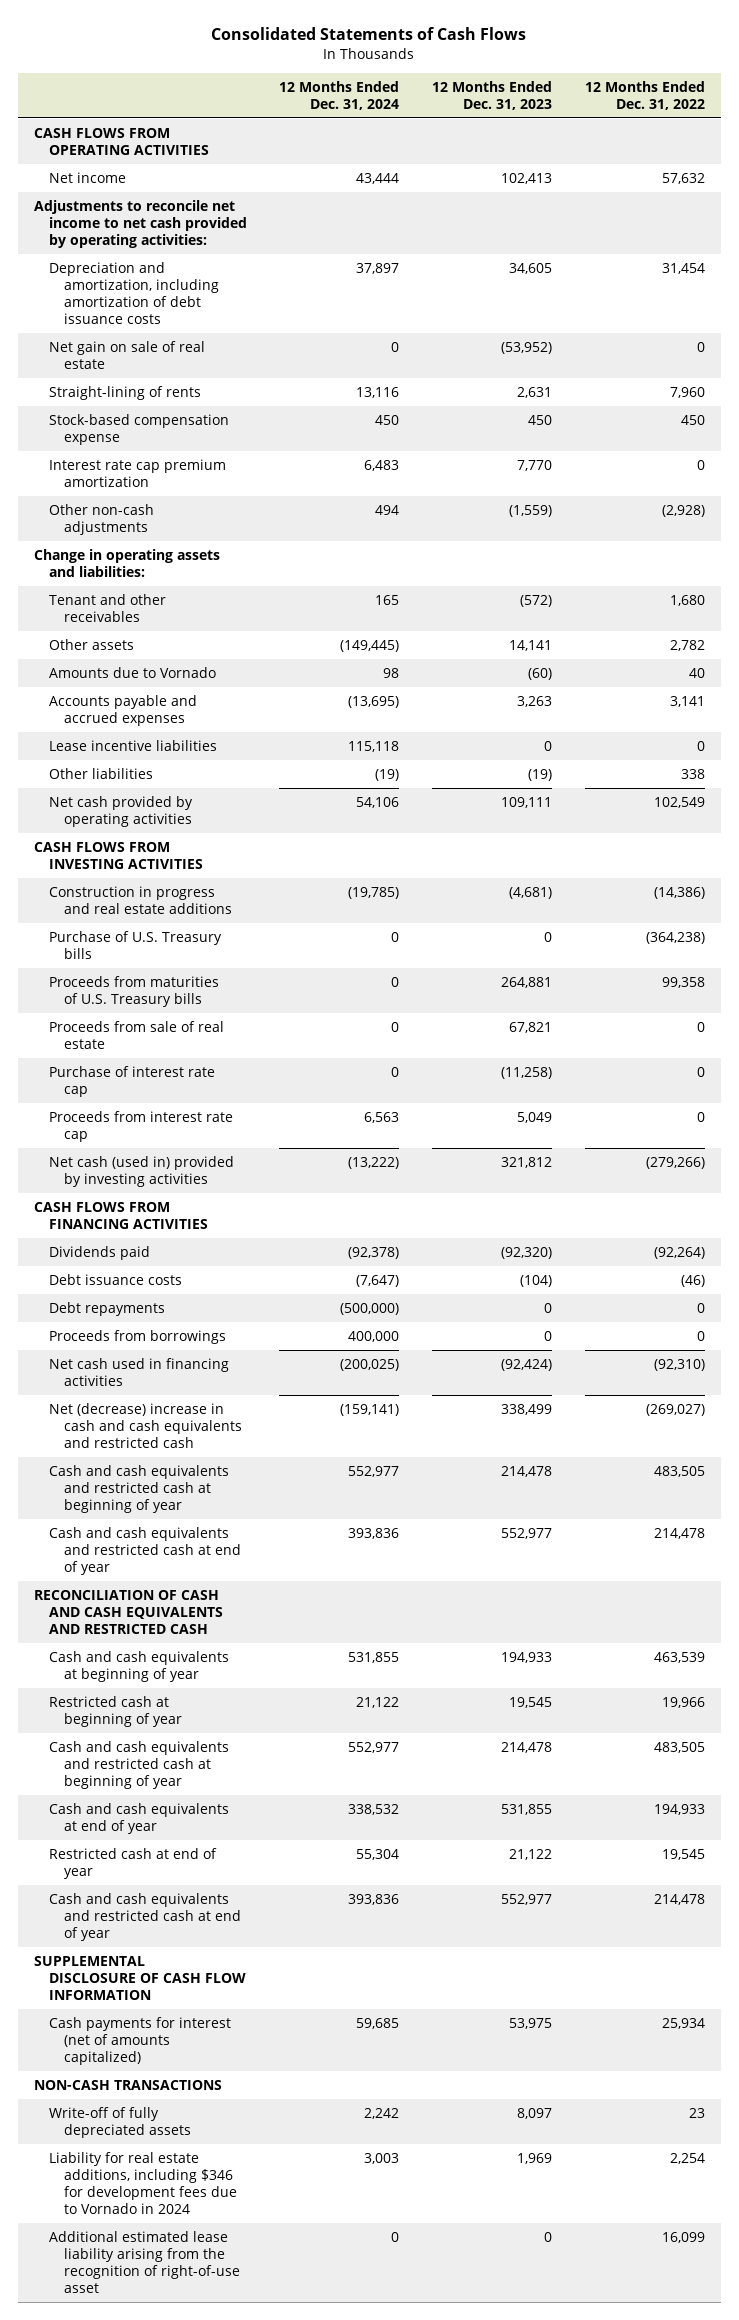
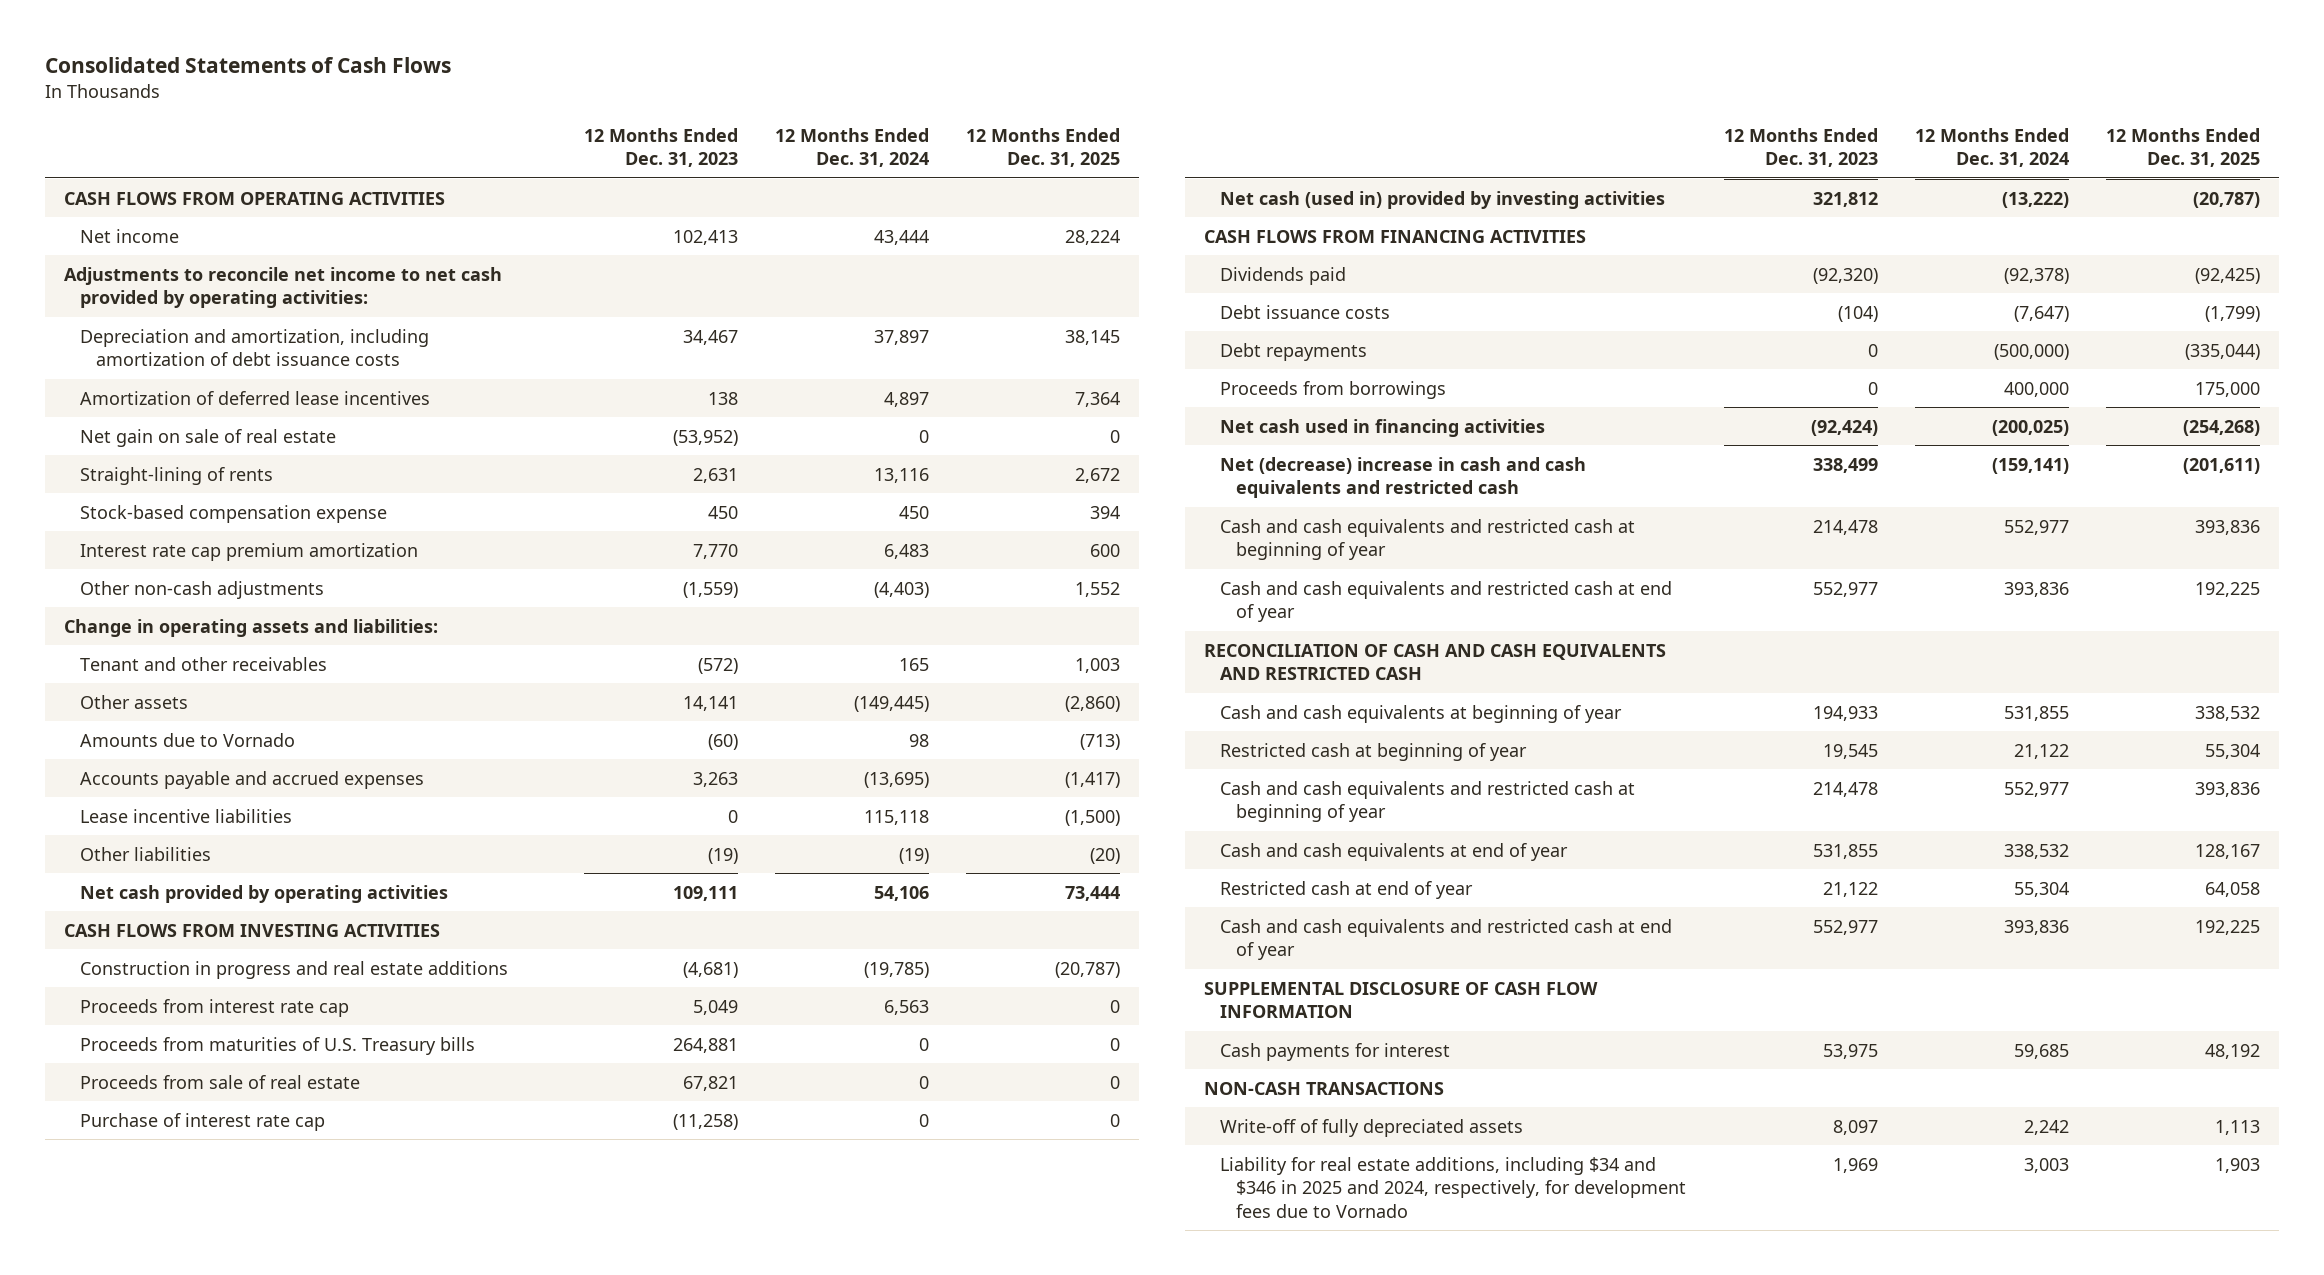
[584,80,705,110] 12 Months Ended Dec. 31, 2022 -> none
none -> [966,127,1121,168] 12 Months Ended Dec. 31, 2025
[509,263,553,275] 34,605 -> [682,329,738,345] 34,467
none -> [79,390,430,405] Amortization of deferred lease incentives
[375,505,400,516] 494 -> [874,581,930,598] (4,403)
[48,931,222,959] Purchase of U.S. Treasury bills -> none
[48,1111,233,1142] Proceeds from interest rate cap -> [79,998,349,1017] Proceeds from interest rate cap
[48,2017,231,2065] Cash payments for interest (net of amounts capitalized) -> [1219,1042,1450,1061] Cash payments for interest
[48,2231,240,2293] Additional estimated lease liability arising from the recognition of right-of-use asset -> none
[48,2152,237,2214] Liability for real estate additions, including $346 for development fees due to Vornado in 2024 -> [1219,1156,1687,1218] Liability for real estate additions, including $34 and $346 in 2025 and 2024, respectively, for development fees due to Vornado

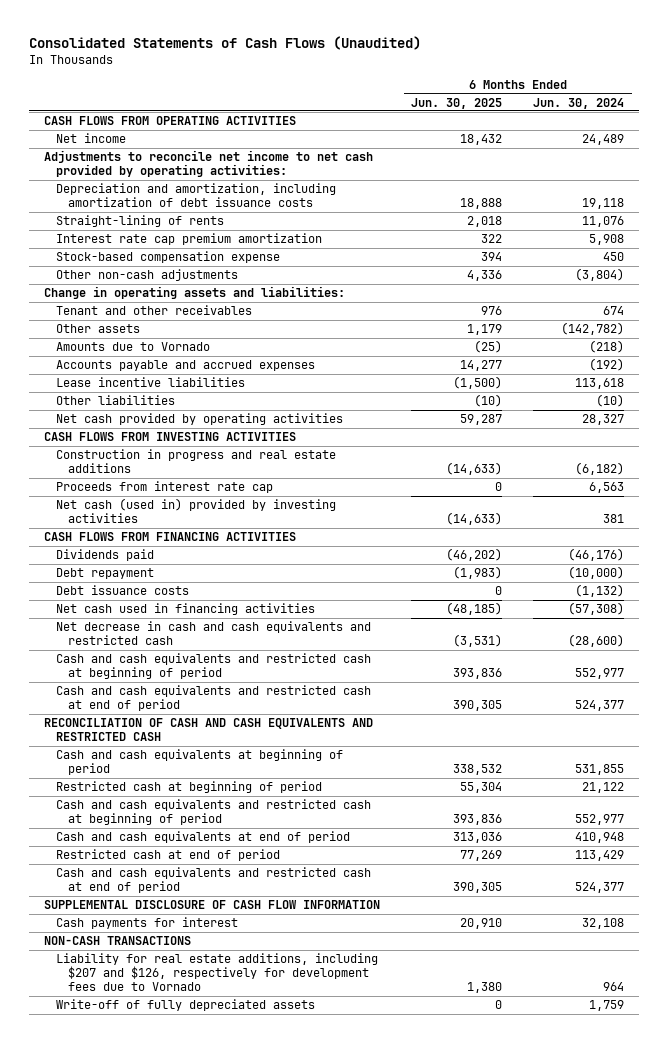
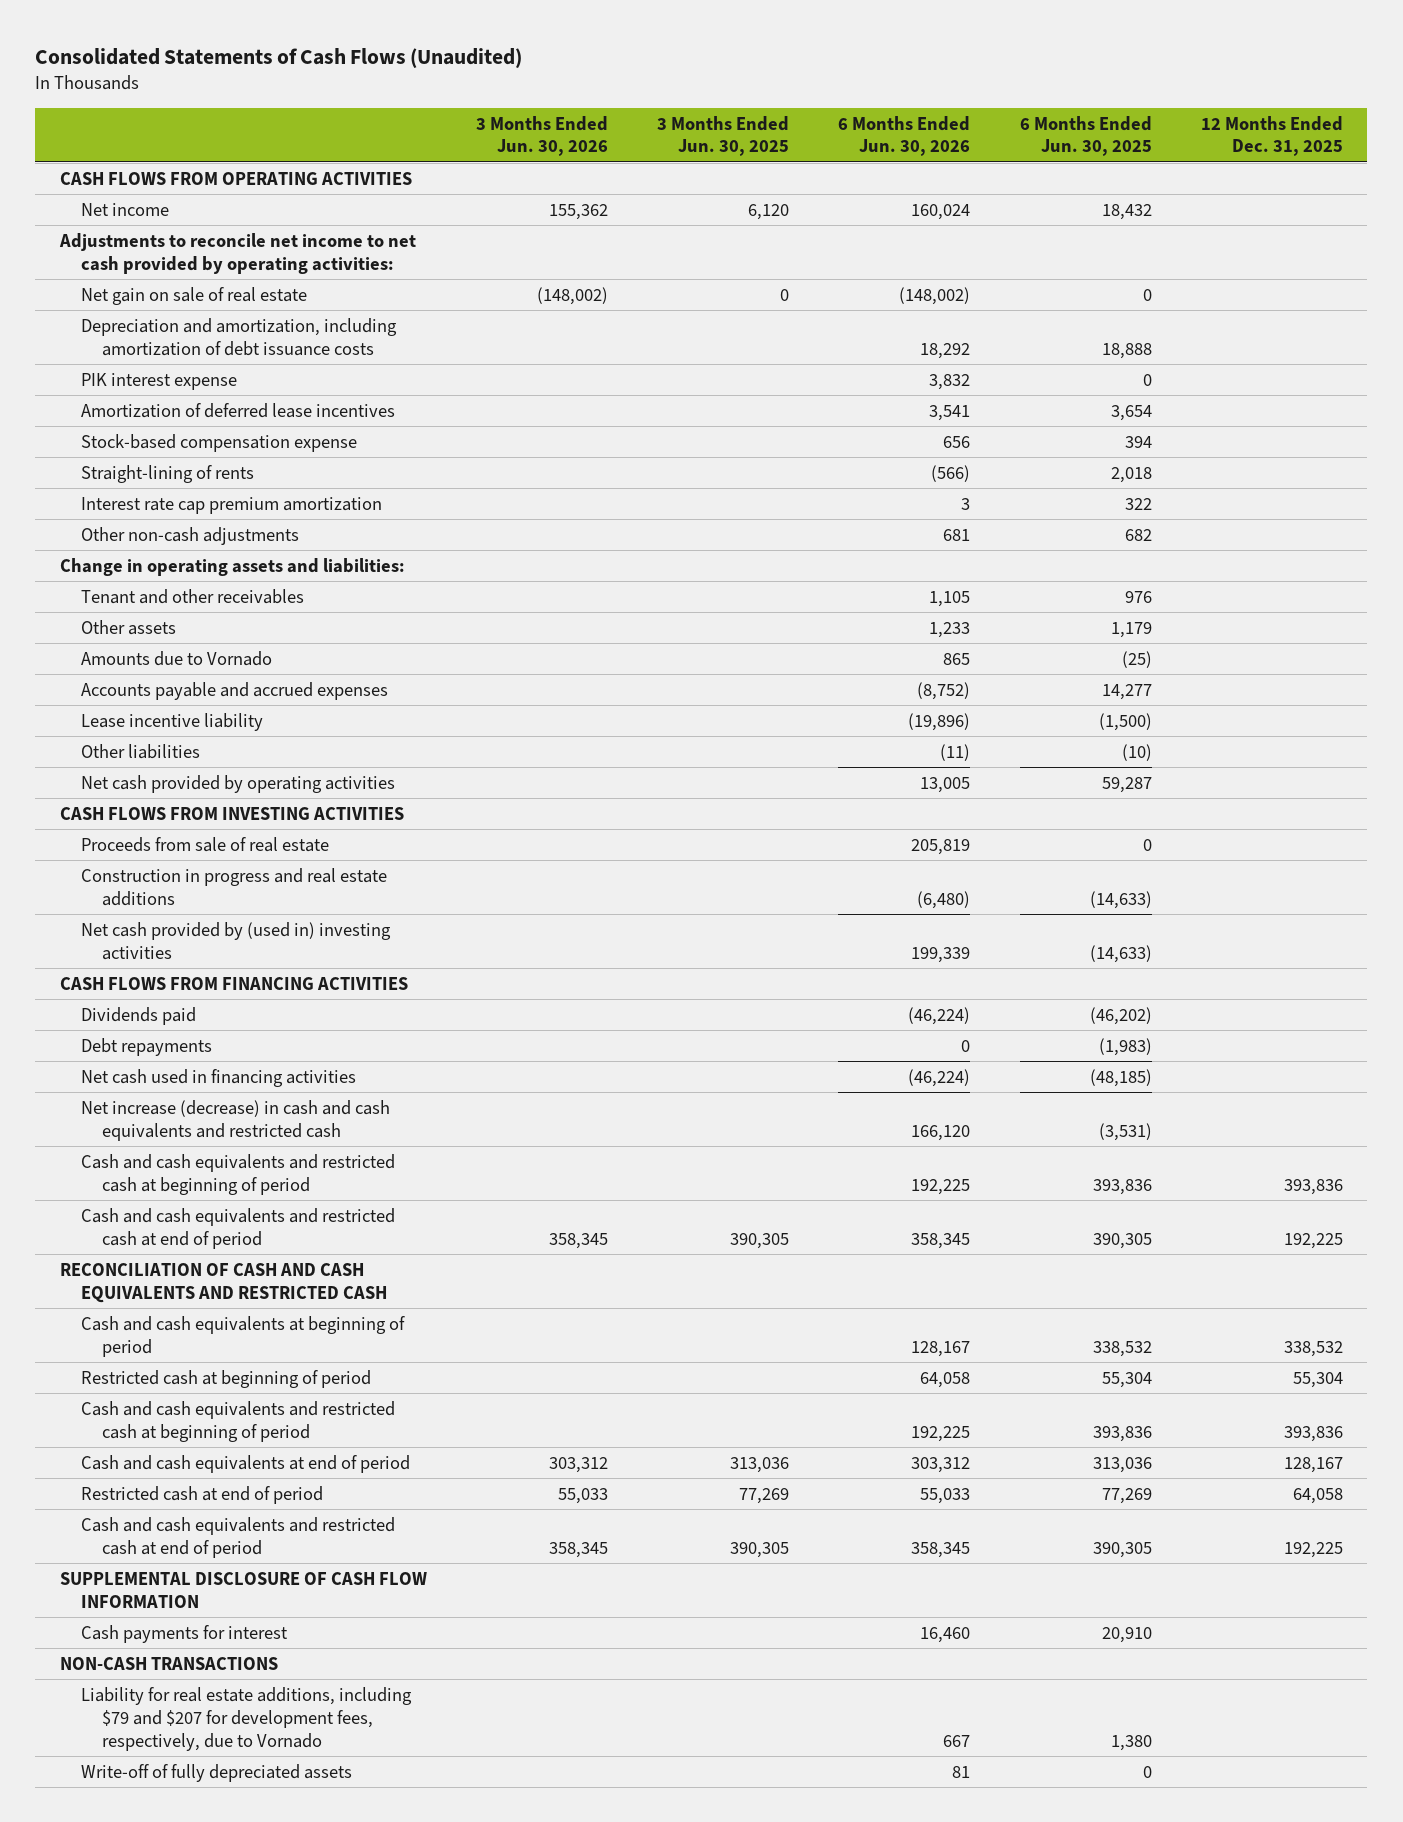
[533,97,625,109] Jun. 30, 2024 -> none
none -> [475,115,608,157] 3 Months Ended Jun. 30, 2026
none -> [657,115,790,157] 3 Months Ended Jun. 30, 2025
none -> [838,115,971,157] 6 Months Ended Jun. 30, 2026
none -> [1200,115,1343,157] 12 Months Ended Dec. 31, 2025
none -> [80,286,307,305] Net gain on sale of real estate
none -> [80,372,237,390] PIK interest expense
none -> [80,402,395,418] Amortization of deferred lease incentives
[56,251,281,264] Stock-based compensation expense -> [80,433,357,452] Stock-based compensation expense
[467,270,503,282] 4,336 -> [1124,528,1152,541] 682
[56,377,246,388] Lease incentive liabilities -> [80,712,263,731] Lease incentive liability
none -> [80,836,329,852] Proceeds from sale of real estate
[56,481,274,494] Proceeds from interest rate cap -> none
[56,498,337,524] Net cash (used in) provided by investing activities -> [80,921,391,960] Net cash provided by (used in) investing activities
[56,585,190,596] Debt issuance costs -> none
[56,568,155,580] Debt repayment -> [80,1037,212,1056] Debt repayments
[56,621,372,646] Net decrease in cash and cash equivalents and restricted cash -> [80,1099,390,1141] Net increase (decrease) in cash and cash equivalents and restricted cash
[56,953,379,992] Liability for real estate additions, including $207 and $126, respectively for development fees due to Vornado -> [80,1686,412,1751] Liability for real estate additions, including $79 and $207 for development fees, respectively, due to Vornado

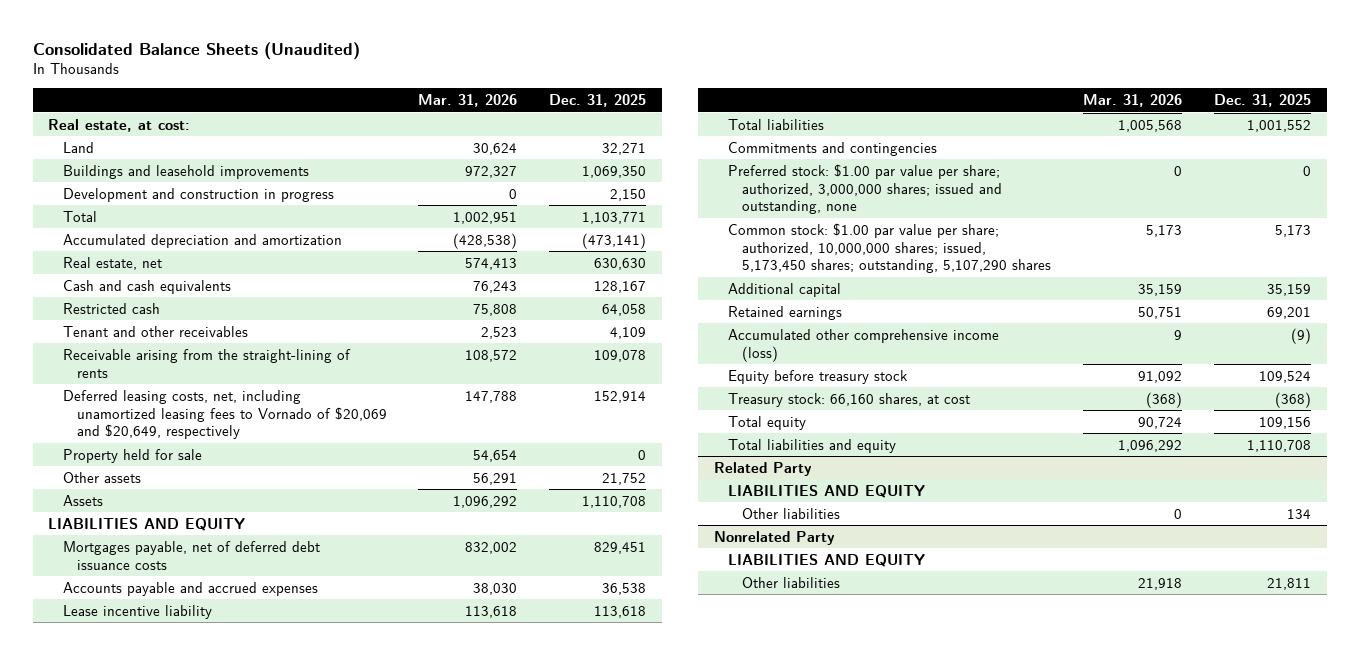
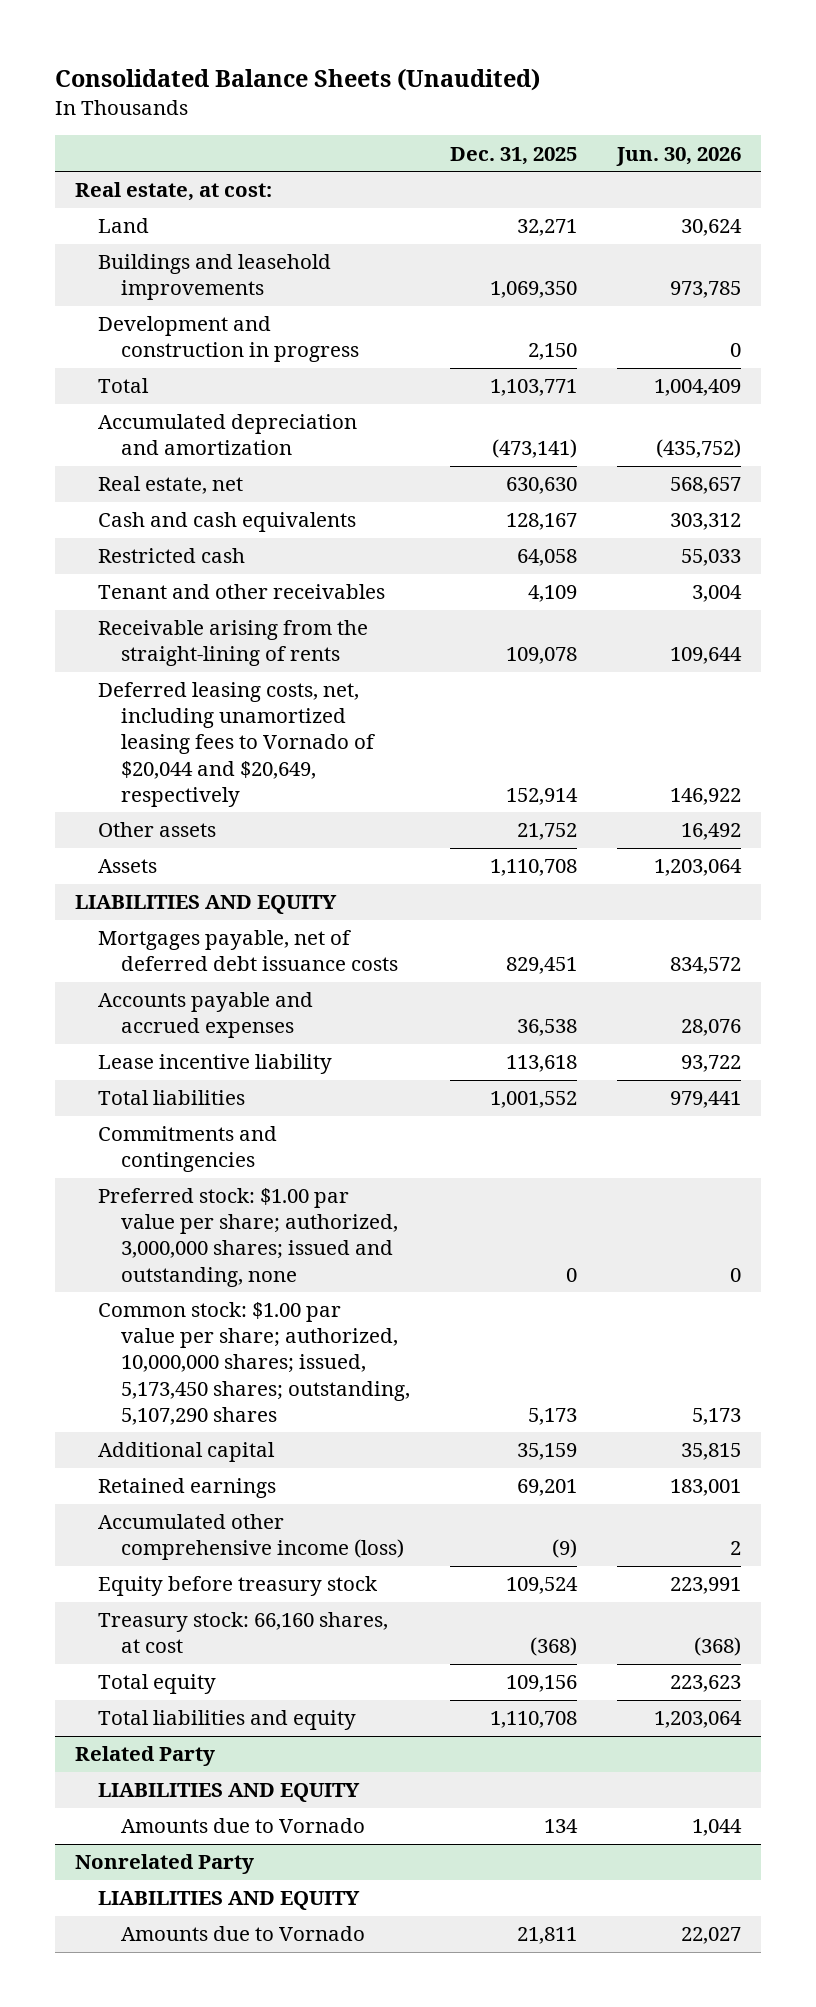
[418,94,518,108] Mar. 31, 2026 -> none
none -> [616,146,742,166] Jun. 30, 2026
[62,448,202,463] Property held for sale -> none
[62,389,387,440] Deferred leasing costs, net, including unamortized leasing fees to Vornado of $20,069 and $20,649, respectively -> [98,682,376,807] Deferred leasing costs, net, including unamortized leasing fees to Vornado of $20,044 and $20,649, respectively
[741,507,840,519] Other liabilities -> [121,1818,366,1834] Amounts due to Vornado
[741,576,840,588] Other liabilities -> [121,1926,366,1942] Amounts due to Vornado

